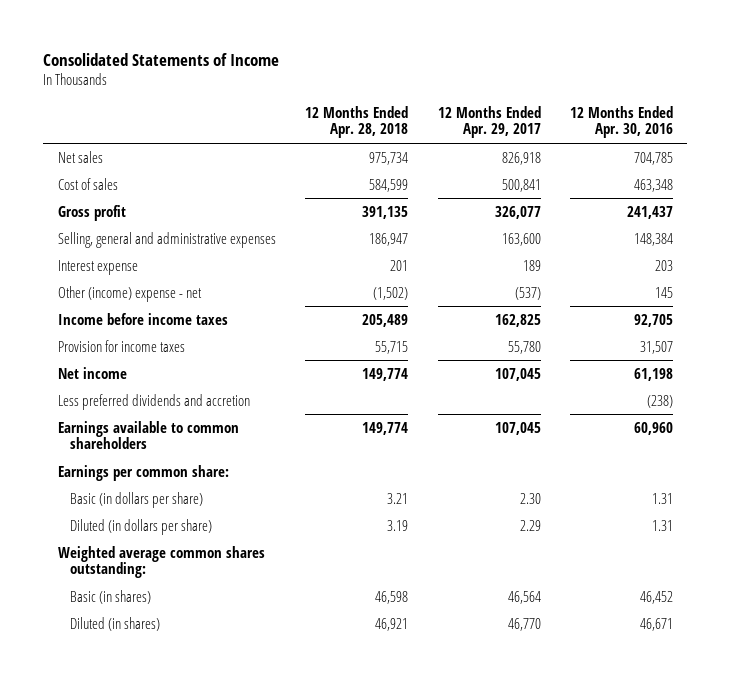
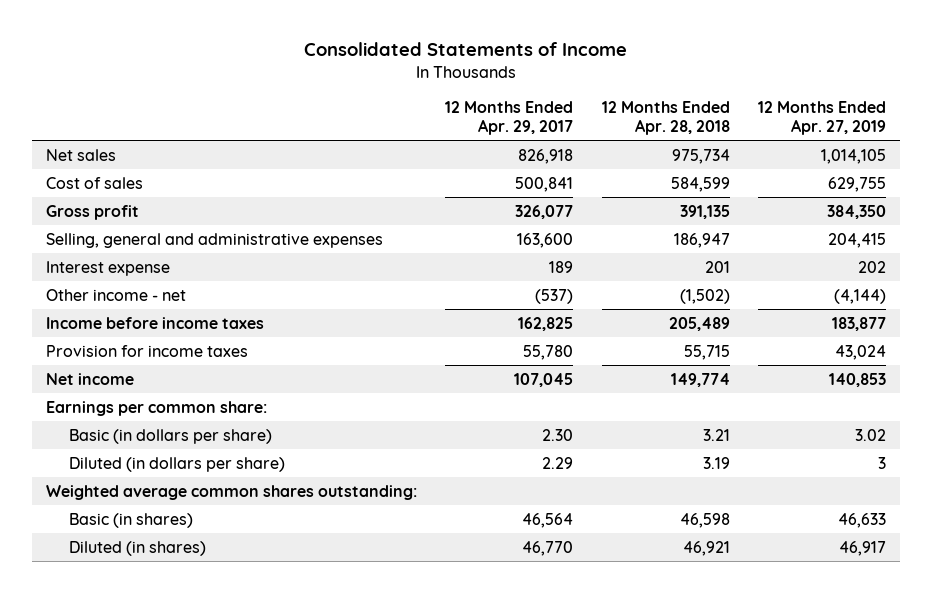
[569,105,673,139] 12 Months Ended Apr. 30, 2016 -> none
none -> [758,101,887,135] 12 Months Ended Apr. 27, 2019
[58,285,203,302] Other (income) expense - net -> [45,288,186,301] Other income - net
[58,393,251,410] Less preferred dividends and accretion -> none
[58,420,240,450] Earnings available to common shareholders -> none

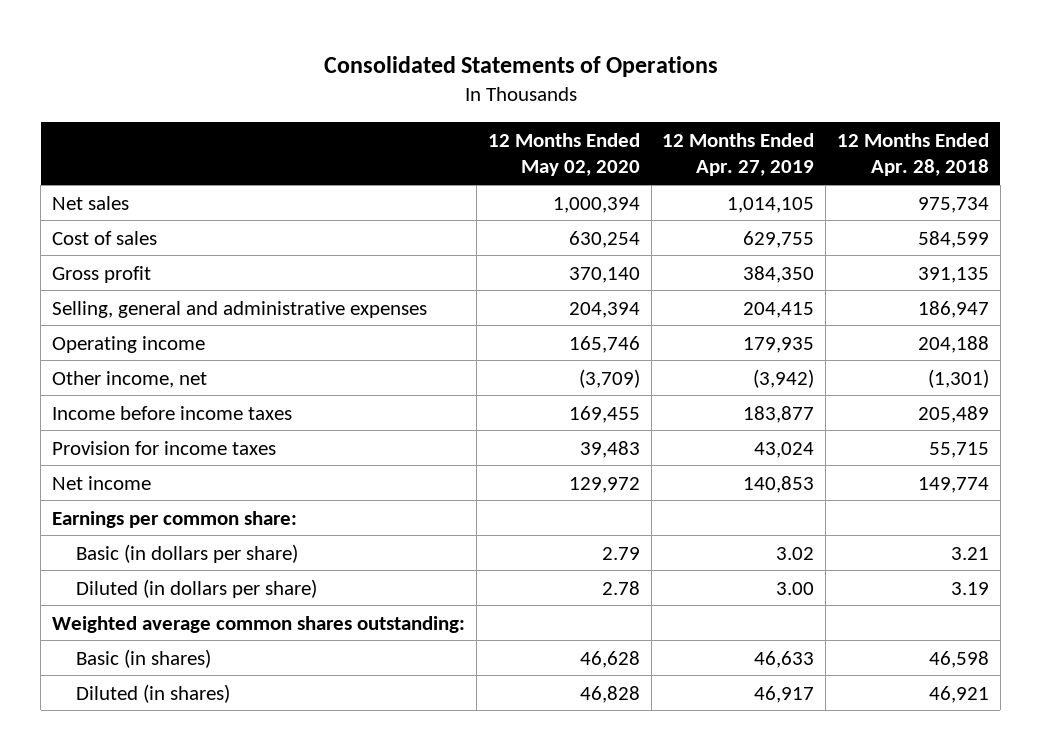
[303,42,627,57] Consolidated Statements of Income -> [323,56,718,78] Consolidated Statements of Operations
[445,101,574,135] 12 Months Ended Apr. 29, 2017 -> none
none -> [487,132,640,177] 12 Months Ended May 02, 2020
[45,260,170,276] Interest expense -> none
none -> [52,335,206,353] Operating income
[45,288,186,301] Other income - net -> [52,370,208,388] Other income, net
[679,288,730,304] (1,502) -> [928,368,990,388] (1,301)
[834,288,887,304] (4,144) -> [753,368,815,388] (3,942)
[878,456,887,469] 3 -> [776,581,815,595] 3.00

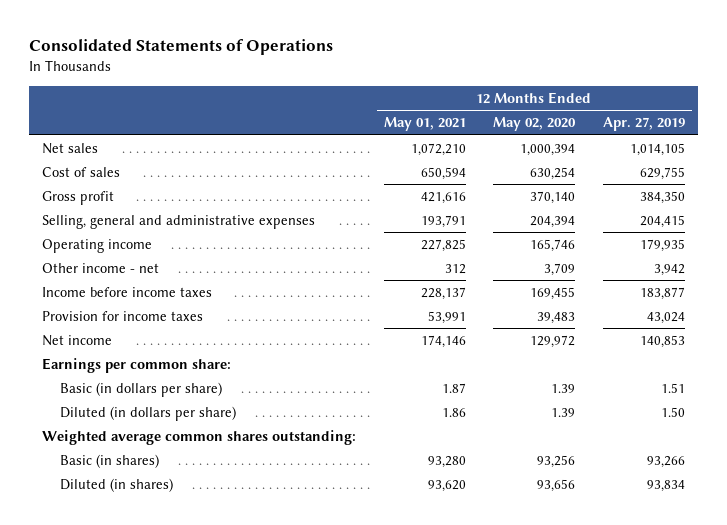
[837,132,990,177] 12 Months Ended Apr. 28, 2018 -> none
none -> [383,117,466,132] May 01, 2021
[52,370,208,388] Other income, net -> [42,263,160,274] Other income - net
[578,368,640,388] (3,709) -> [544,263,576,277] 3,709
[753,368,815,388] (3,942) -> [653,264,685,277] 3,942
[601,546,640,560] 2.79 -> [551,384,576,394] 1.39
[776,546,815,560] 3.02 -> [660,383,685,394] 1.51
[601,580,640,595] 2.78 -> [551,408,576,418] 1.39
[776,581,815,595] 3.00 -> [660,407,685,418] 1.50
[579,650,640,668] 46,628 -> [537,455,576,469] 93,256
[754,650,815,668] 46,633 -> [646,456,685,469] 93,266
[579,685,640,703] 46,828 -> [537,479,576,493] 93,656
[754,685,815,703] 46,917 -> [646,480,685,493] 93,834

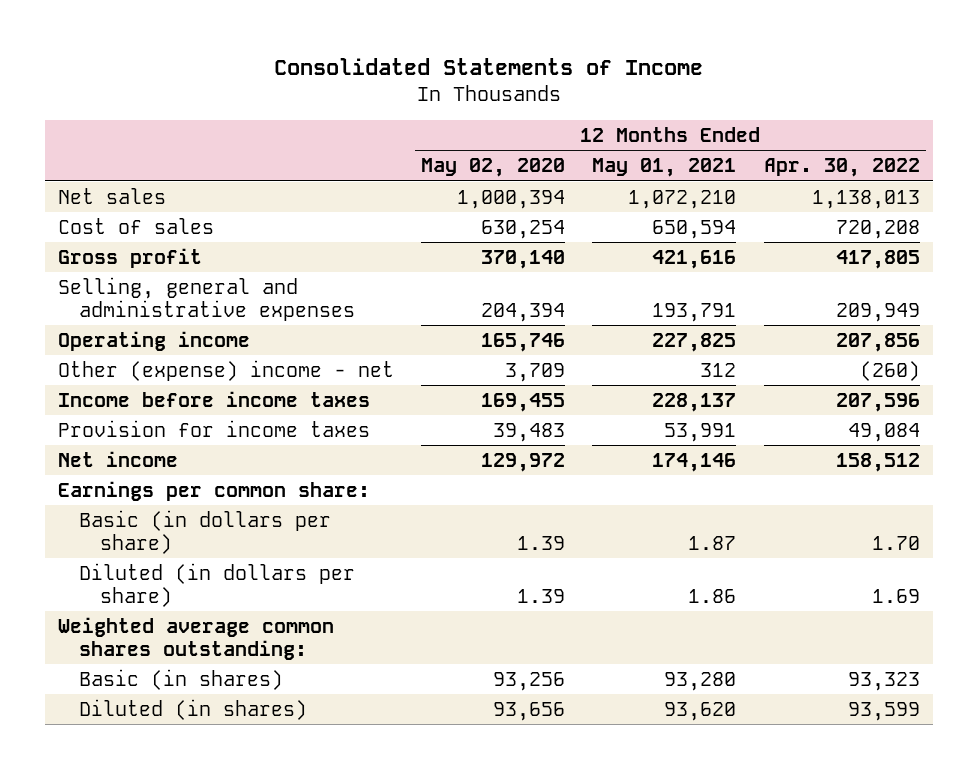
[28,39,333,56] Consolidated Statements of Operations -> [273,57,703,75] Consolidated Statements of Income
[602,117,685,132] Apr. 27, 2019 -> none
none -> [763,158,920,178] Apr. 30, 2022
[42,263,160,274] Other income - net -> [58,359,395,381] Other (expense) income - net

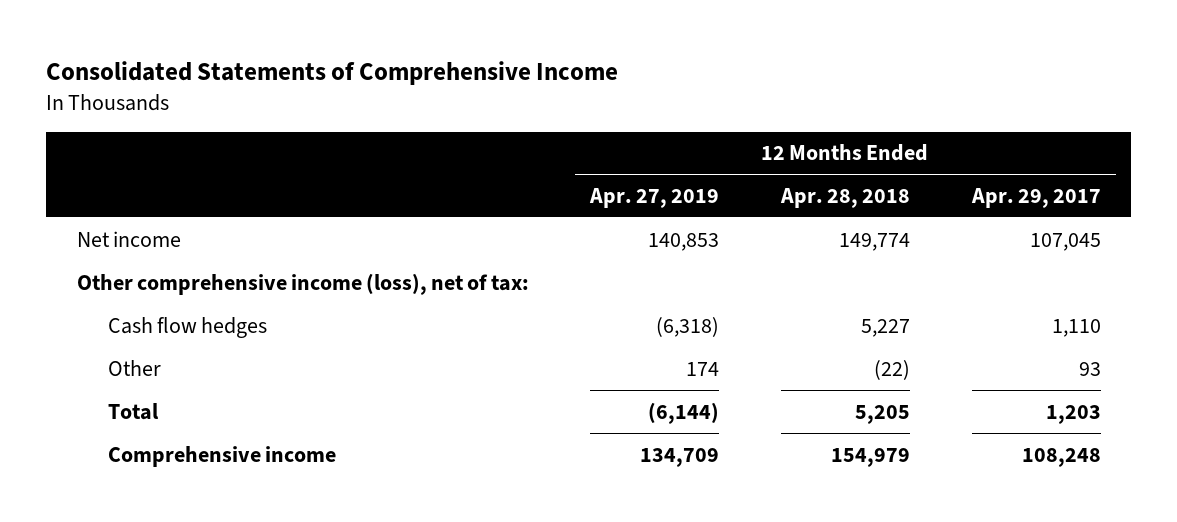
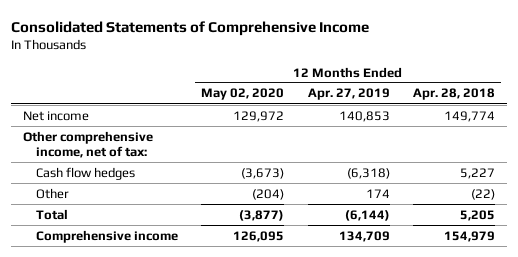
[970,187,1101,208] Apr. 29, 2017 -> none
none -> [201,88,285,101] May 02, 2020
[76,272,529,295] Other comprehensive income (loss), net of tax: -> [23,130,154,158] Other comprehensive income, net of tax:

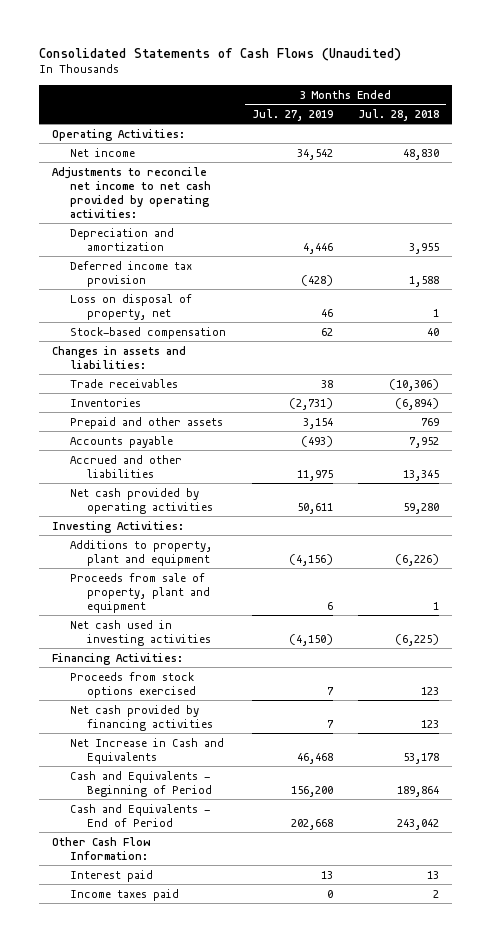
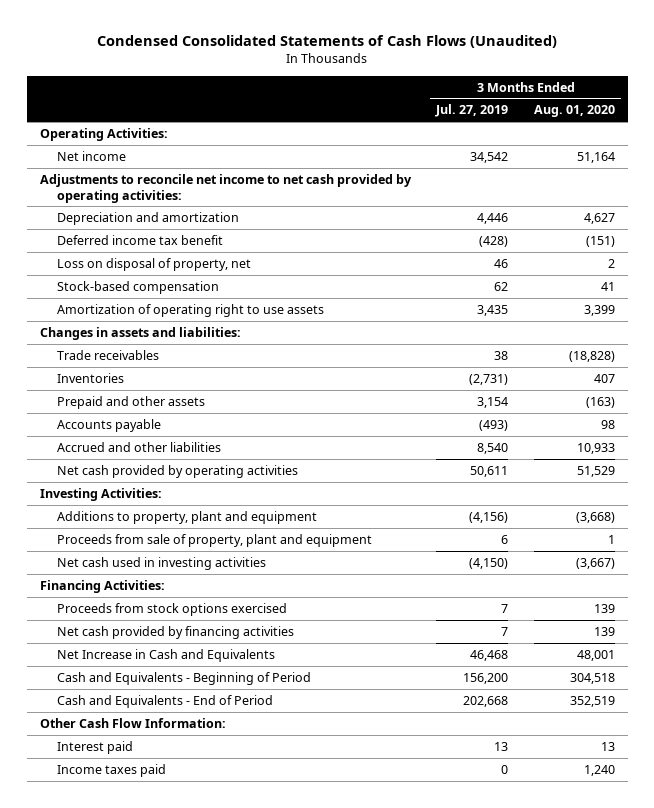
[39,47,402,61] Consolidated Statements of Cash Flows (Unaudited) -> [97,35,558,49] Condensed Consolidated Statements of Cash Flows (Unaudited)
[358,108,440,121] Jul. 28, 2018 -> none
none -> [533,105,615,118] Aug. 01, 2020
[69,260,192,287] Deferred income tax provision -> [57,234,224,245] Deferred income tax benefit
none -> [57,303,325,317] Amortization of operating right to use assets
[296,469,333,481] 11,975 -> [477,442,509,454] 8,540

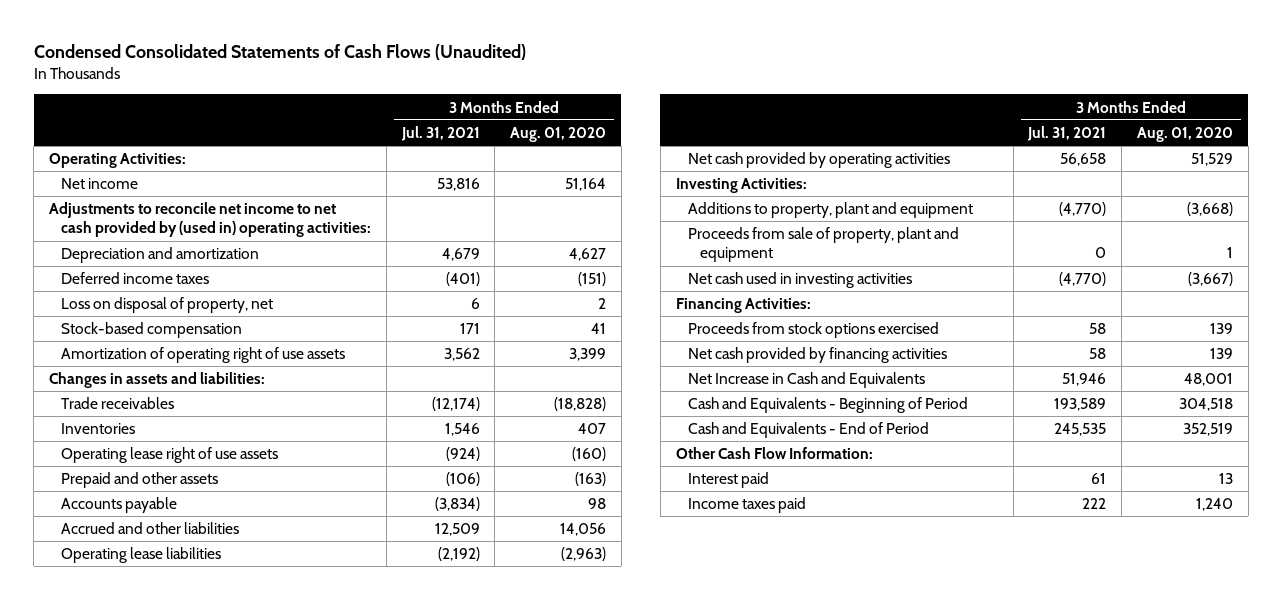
[435,104,509,118] Jul. 27, 2019 -> none
none -> [400,125,480,141] Jul. 31, 2021
[39,173,412,203] Adjustments to reconcile net income to net cash provided by operating activities: -> [48,202,372,238] Adjustments to reconcile net income to net cash provided by (used in) operating activities:
[57,234,224,245] Deferred income tax benefit -> [61,272,210,285] Deferred income taxes
[57,303,325,317] Amortization of operating right to use assets -> [61,347,346,364] Amortization of operating right of use assets
none -> [61,447,279,464] Operating lease right of use assets
[576,442,615,454] 10,933 -> [560,523,607,537] 14,056
none -> [61,547,222,564] Operating lease liabilities

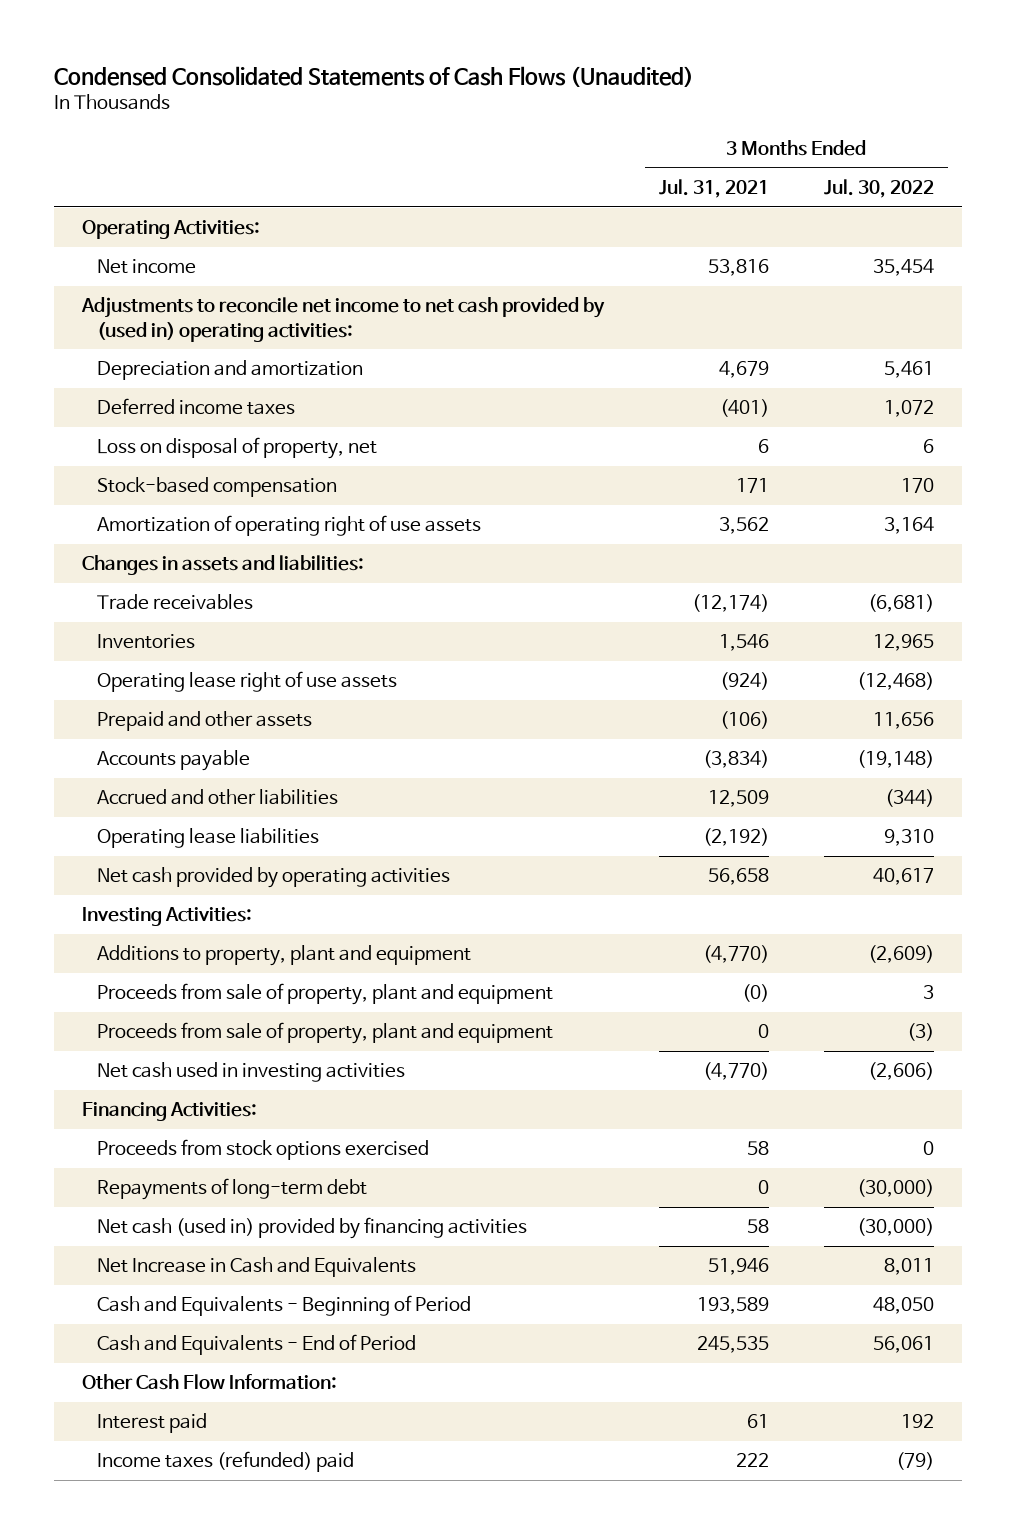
[510,126,607,142] Aug. 01, 2020 -> none
none -> [823,178,934,198] Jul. 30, 2022
none -> [97,983,554,1006] Proceeds from sale of property, plant and equipment
none -> [97,1178,368,1201] Repayments of long-term debt
[687,347,947,364] Net cash provided by financing activities -> [97,1217,528,1240] Net cash (used in) provided by financing activities
[687,497,806,514] Income taxes paid -> [97,1451,355,1473] Income taxes (refunded) paid

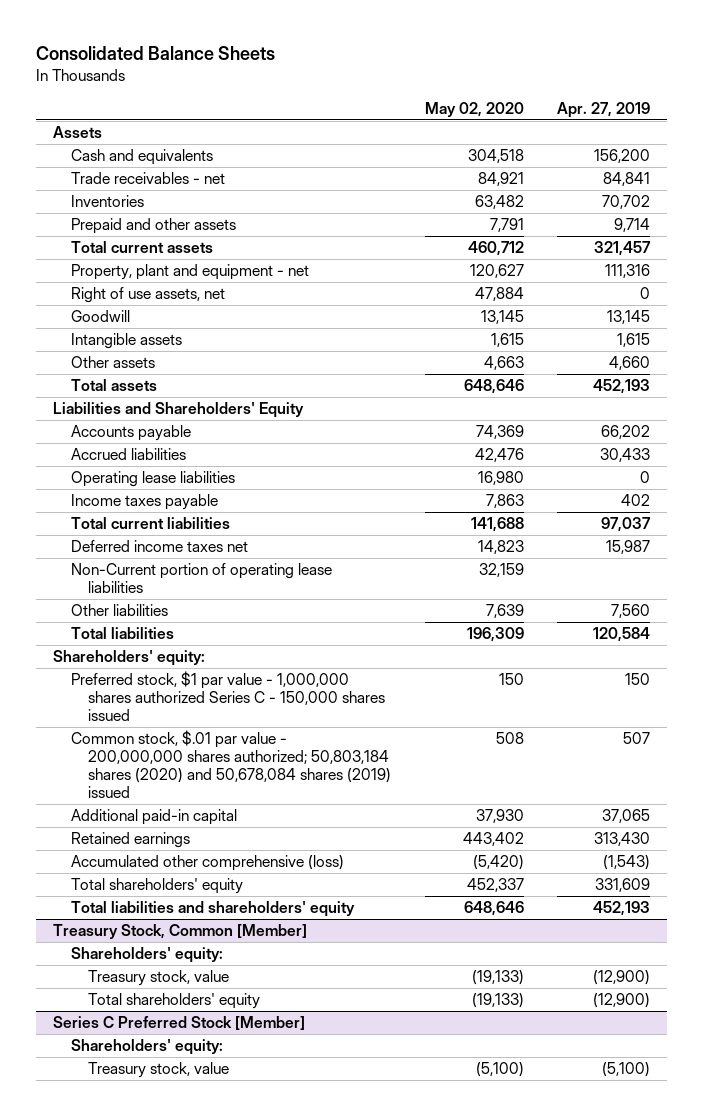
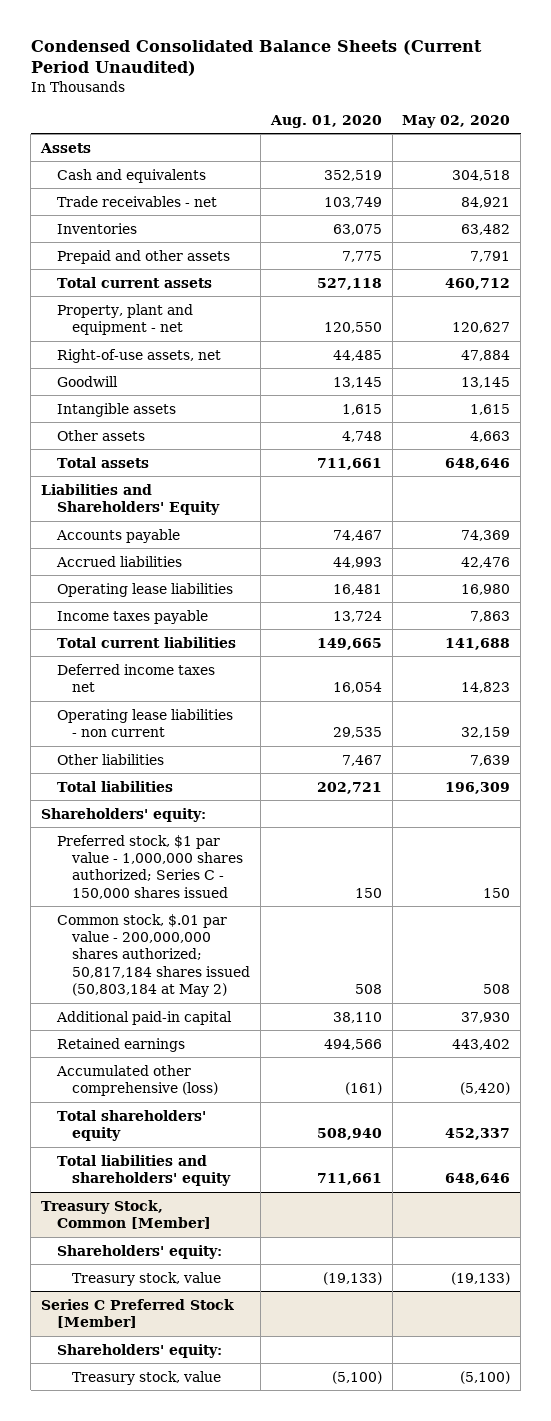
[36,46,276,61] Consolidated Balance Sheets -> [30,40,482,77] Condensed Consolidated Balance Sheets (Current Period Unaudited)
[557,101,651,118] Apr. 27, 2019 -> none
none -> [269,114,382,128] Aug. 01, 2020
[70,287,225,304] Right of use assets, net -> [56,348,221,363] Right-of-use assets, net
[70,563,332,594] Non-Current portion of operating lease liabilities -> [56,708,233,738] Operating lease liabilities - non current
[70,671,386,722] Preferred stock, $1 par value - 1,000,000 shares authorized Series C - 150,000 shares issued -> [56,834,244,899] Preferred stock, $1 par value - 1,000,000 shares authorized; Series C - 150,000 shares issued
[70,730,392,799] Common stock, $.01 par value - 200,000,000 shares authorized; 50,803,184 shares (2020) and 50,678,084 shares (2019) issued -> [56,913,251,998] Common stock, $.01 par value - 200,000,000 shares authorized; 50,817,184 shares issued (50,803,184 at May 2)
[88,993,261,1010] Total shareholders' equity -> none

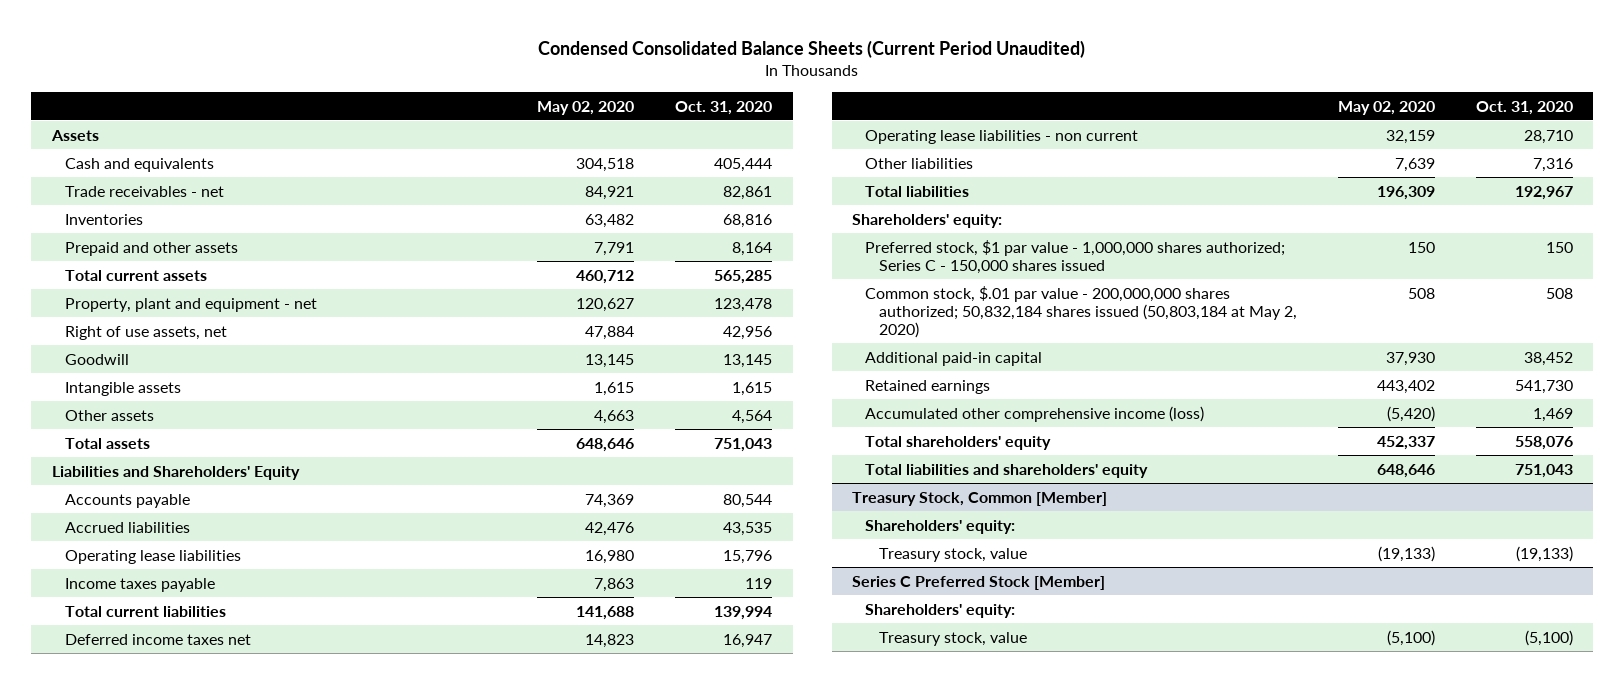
[269,114,382,128] Aug. 01, 2020 -> none
none -> [675,100,773,115] Oct. 31, 2020
[56,348,221,363] Right-of-use assets, net -> [64,325,227,340] Right of use assets, net
[56,913,251,998] Common stock, $.01 par value - 200,000,000 shares authorized; 50,817,184 shares issued (50,803,184 at May 2) -> [865,285,1297,338] Common stock, $.01 par value - 200,000,000 shares authorized; 50,832,184 shares issued (50,803,184 at May 2, 2020)
[55,1064,219,1097] Accumulated other comprehensive (loss) -> [865,405,1205,422] Accumulated other comprehensive income (loss)

